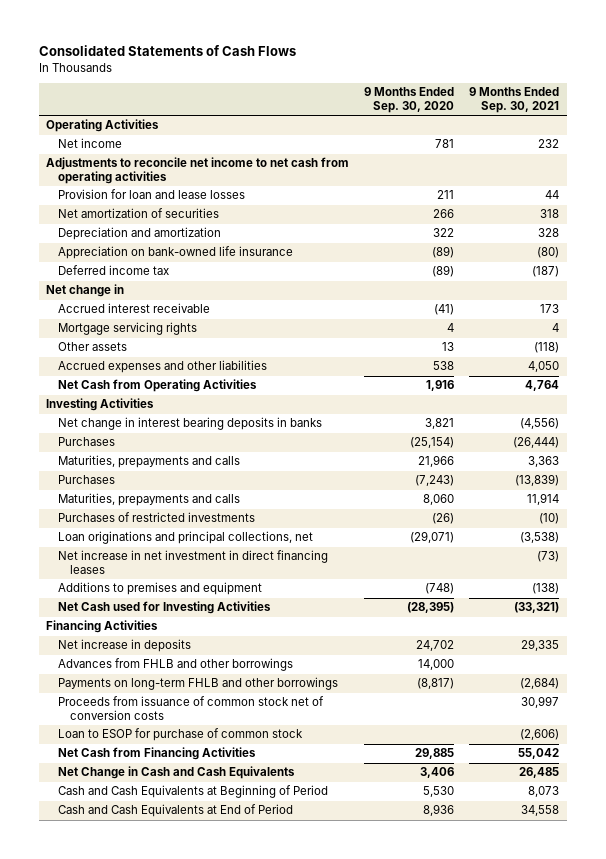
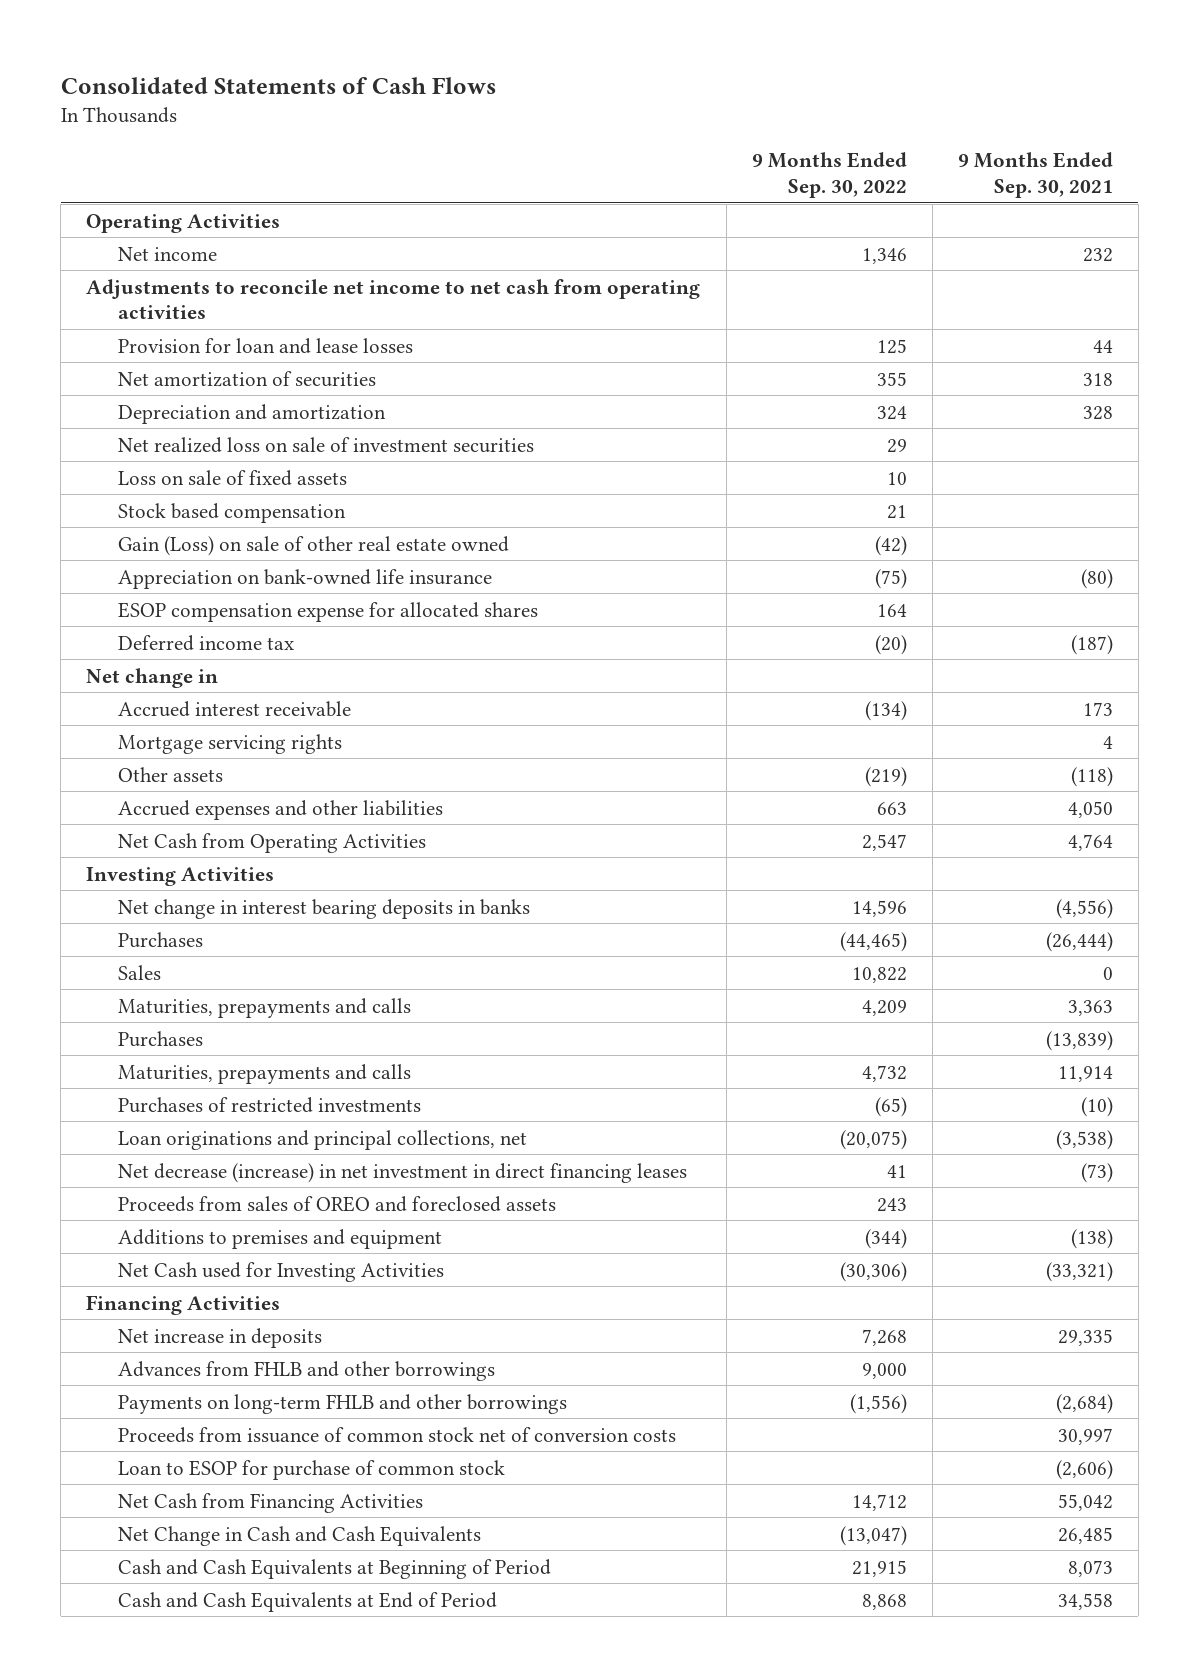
[364,87,455,114] 9 Months Ended Sep. 30, 2020 -> none
none -> [751,152,907,199] 9 Months Ended Sep. 30, 2022
none -> [117,436,534,453] Net realized loss on sale of investment securities
none -> [117,469,347,486] Loss on sale of fixed assets
none -> [117,502,346,523] Stock based compensation
none -> [117,535,509,556] Gain (Loss) on sale of other real estate owned
none -> [117,601,538,622] ESOP compensation expense for allocated shares
none -> [117,964,161,980] Sales
[58,550,329,575] Net increase in net investment in direct financing leases -> [117,1162,687,1183] Net decrease (increase) in net investment in direct financing leases
none -> [117,1195,556,1212] Proceeds from sales of OREO and foreclosed assets

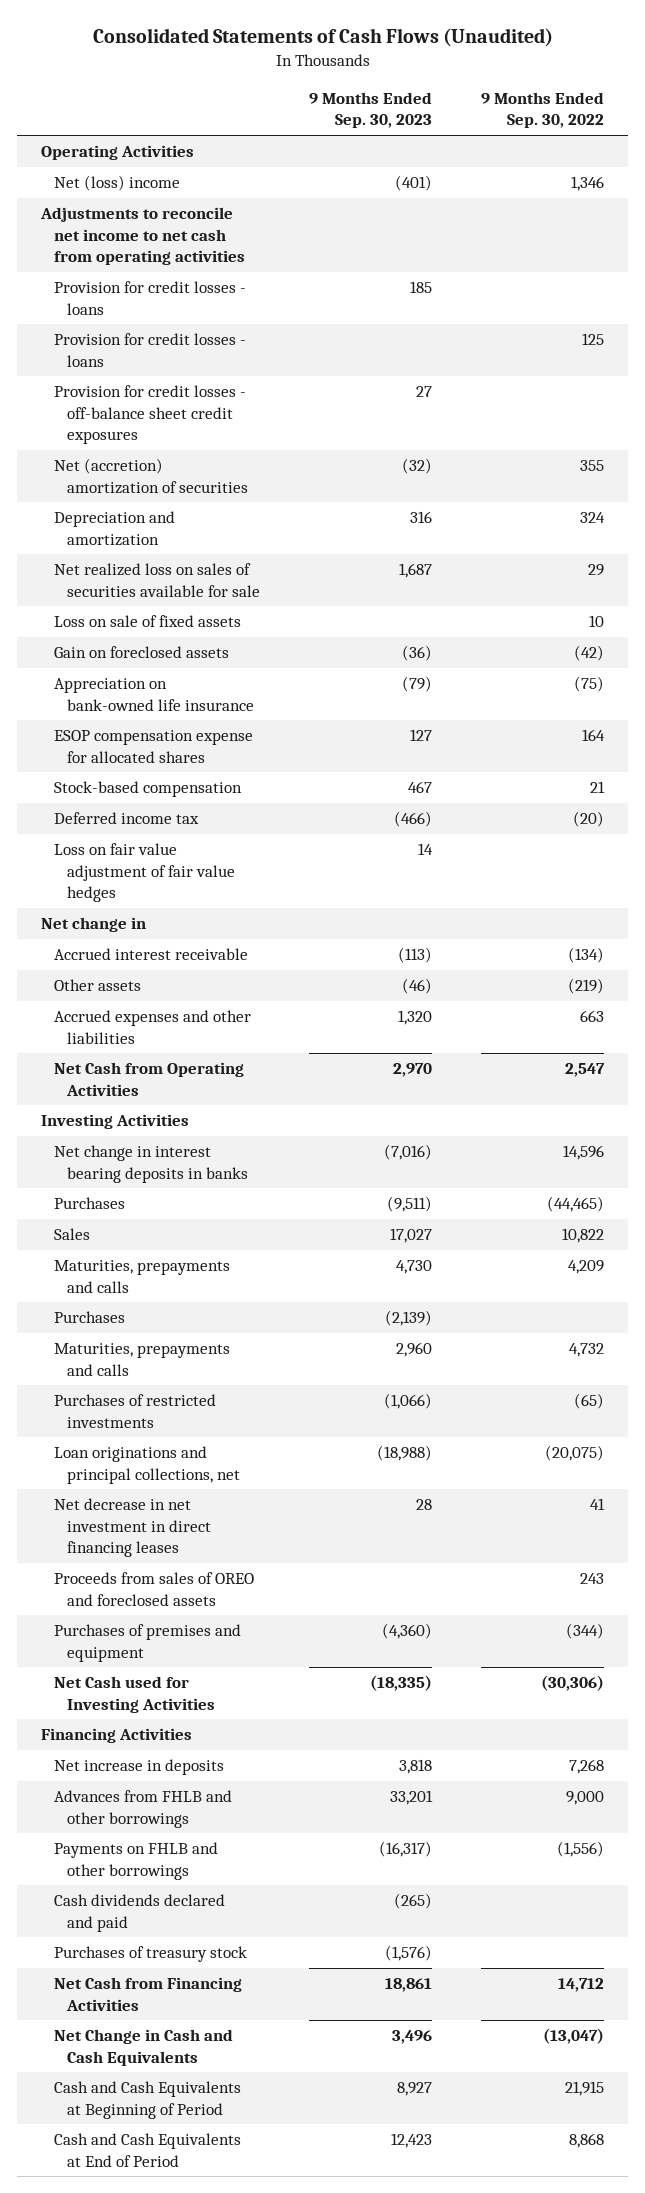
[60,76,496,94] Consolidated Statements of Cash Flows -> [92,28,553,48] Consolidated Statements of Cash Flows (Unaudited)
[957,152,1113,199] 9 Months Ended Sep. 30, 2021 -> none
none -> [308,92,432,129] 9 Months Ended Sep. 30, 2023
[117,246,217,261] Net income -> [54,175,181,192] Net (loss) income
none -> [54,281,247,315] Provision for credit losses - loans
[117,337,413,354] Provision for loan and lease losses -> [54,333,247,367] Provision for credit losses - loans
none -> [54,385,247,444] Provision for credit losses - off-balance sheet credit exposures
[117,370,376,387] Net amortization of securities -> [54,458,248,494] Net (accretion) amortization of securities
[117,436,534,453] Net realized loss on sale of investment securities -> [54,563,260,597] Net realized loss on sales of securities available for sale
[117,502,346,523] Stock based compensation -> none
[117,535,509,556] Gain (Loss) on sale of other real estate owned -> [54,646,230,659] Gain on foreclosed assets
none -> [54,781,243,798] Stock-based compensation
none -> [54,843,235,902] Loss on fair value adjustment of fair value hedges
[117,733,342,754] Mortgage servicing rights -> none
[117,1162,687,1183] Net decrease (increase) in net investment in direct financing leases -> [54,1498,211,1557] Net decrease in net investment in direct financing leases
[117,1228,442,1249] Additions to premises and equipment -> [54,1624,242,1662] Purchases of premises and equipment
[117,1426,676,1443] Proceeds from issuance of common stock net of conversion costs -> none
[117,1459,505,1480] Loan to ESOP for purchase of common stock -> none
[117,1393,567,1414] Payments on long-term FHLB and other borrowings -> [54,1842,219,1880] Payments on FHLB and other borrowings
none -> [54,1894,226,1932] Cash dividends declared and paid
none -> [54,1946,248,1963] Purchases of treasury stock

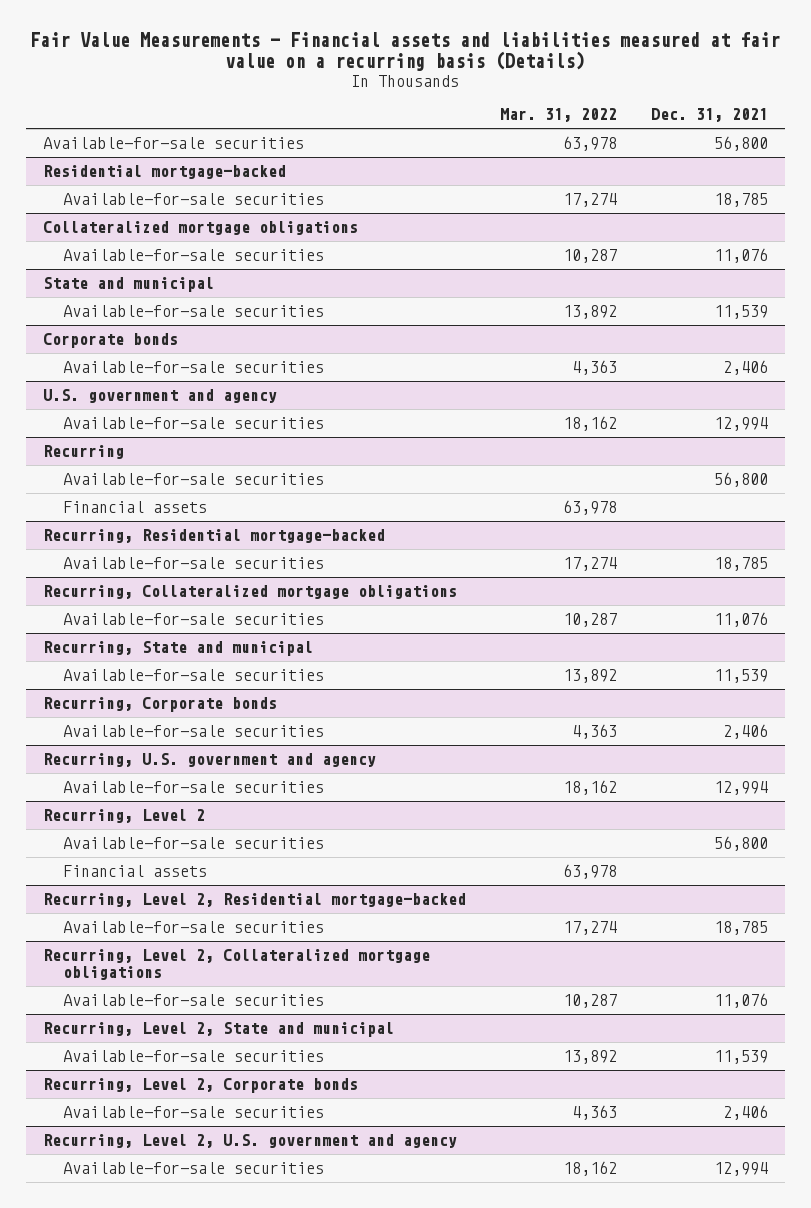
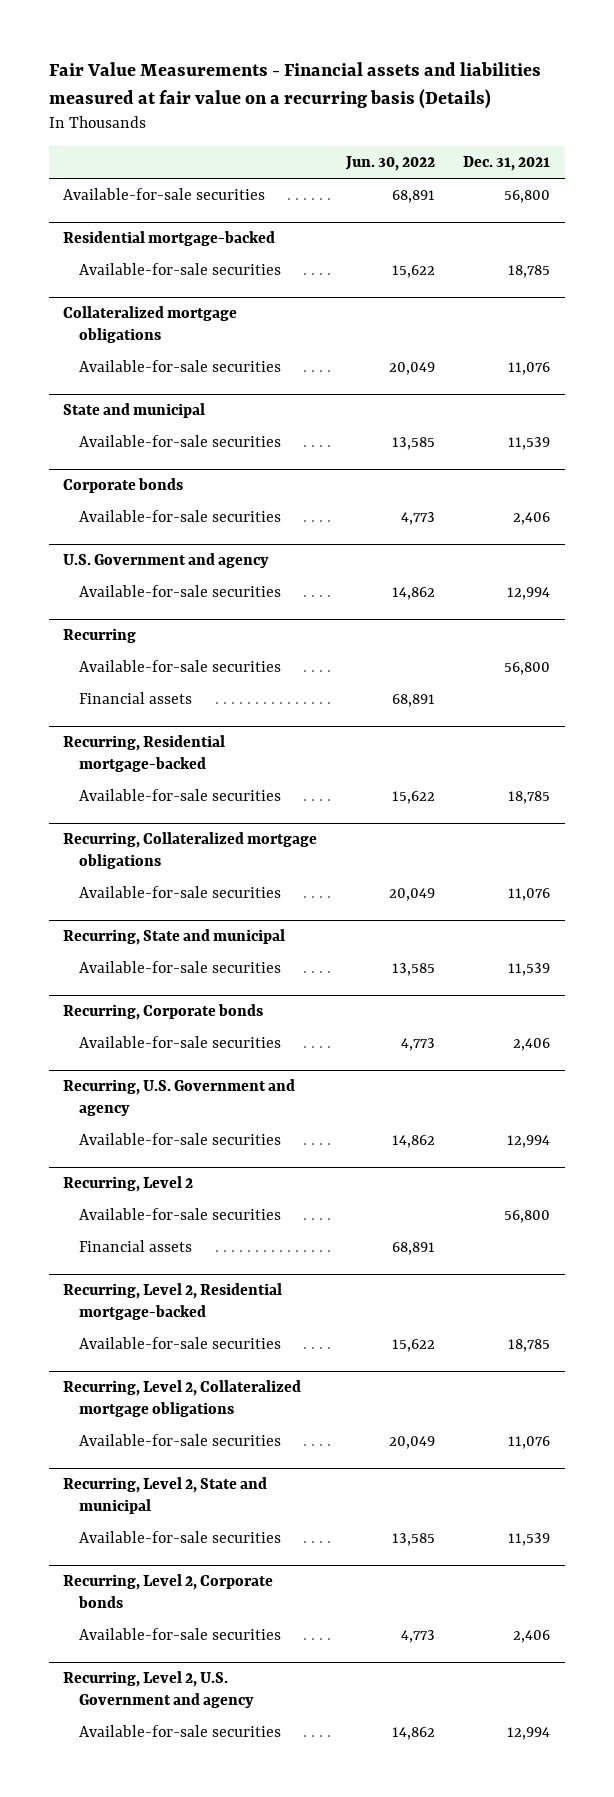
[499,108,617,123] Mar. 31, 2022 -> none
none -> [344,156,435,172] Jun. 30, 2022
[42,389,277,404] U.S. government and agency -> [63,553,270,569] U.S. Government and agency
[42,753,376,768] Recurring, U.S. government and agency -> [63,1079,296,1117] Recurring, U.S. Government and agency
[42,1134,457,1149] Recurring, Level 2, U.S. government and agency -> [63,1671,255,1709] Recurring, Level 2, U.S. Government and agency

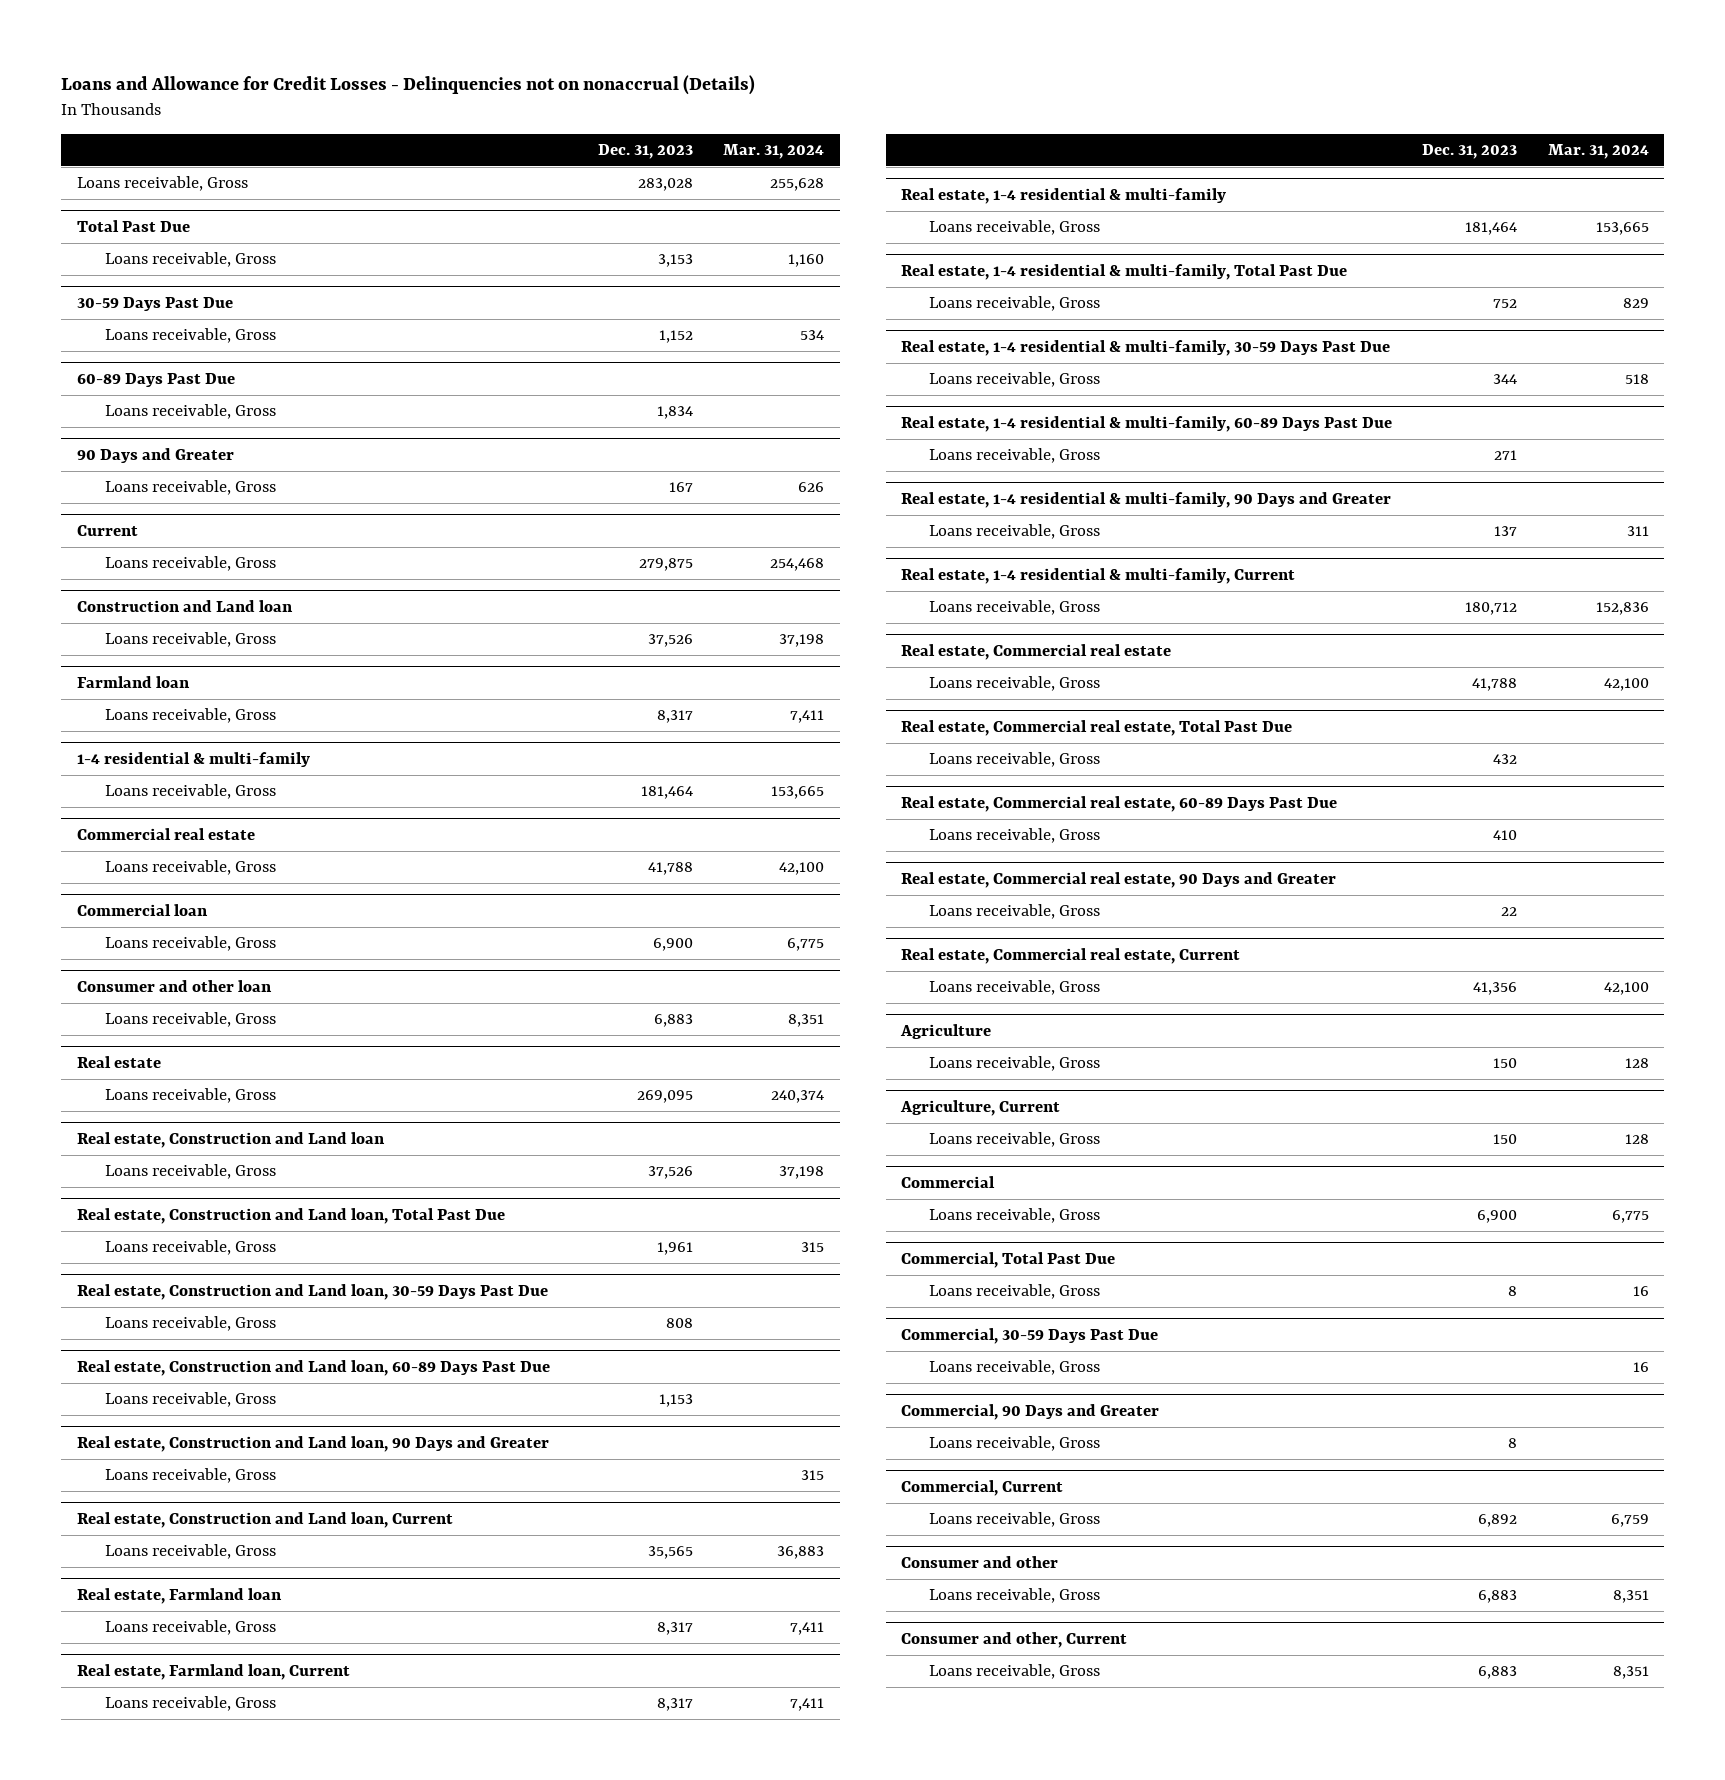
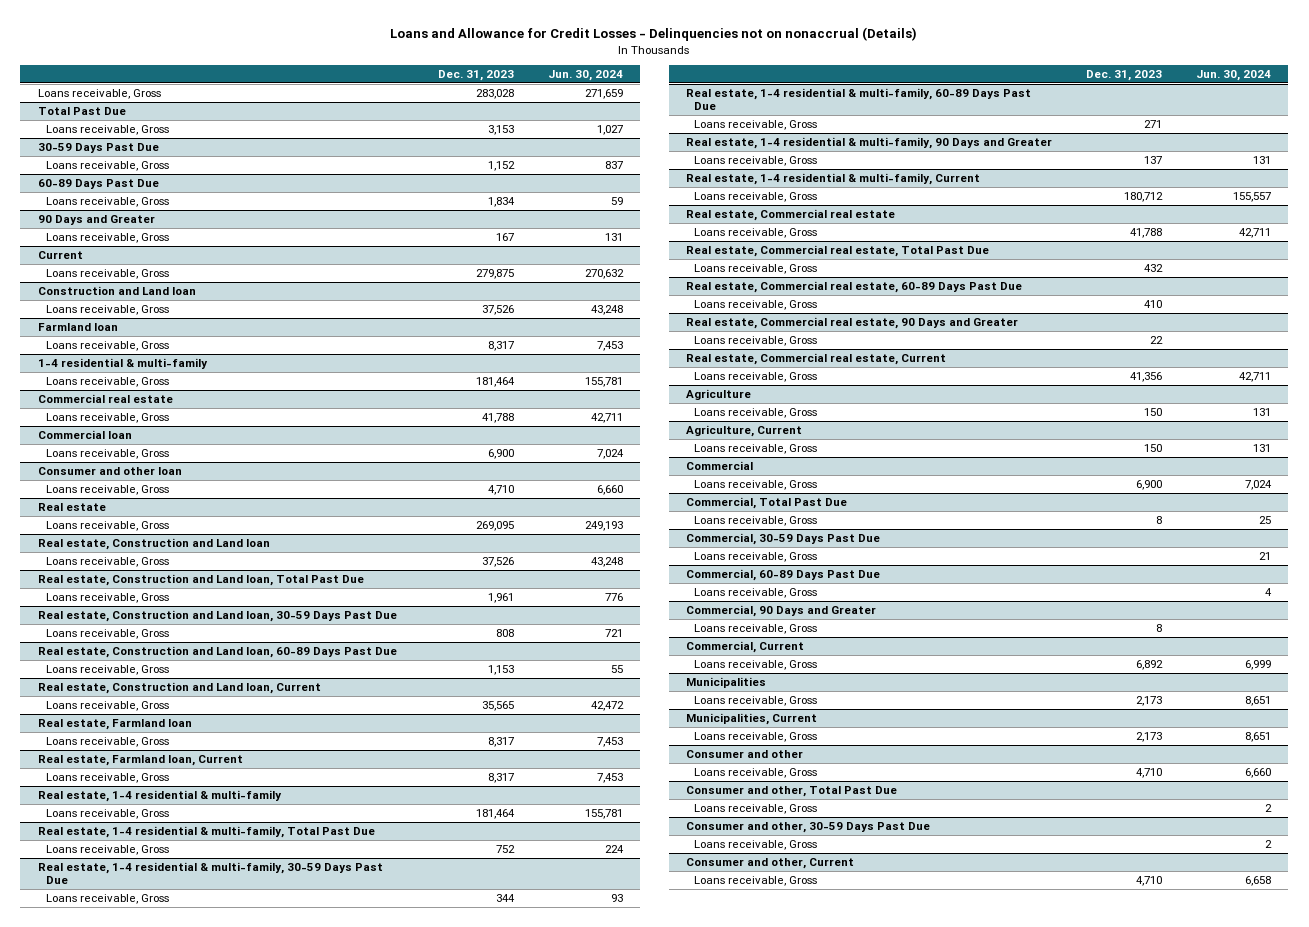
[723,143,825,159] Mar. 31, 2024 -> none
none -> [548,69,624,81] Jun. 30, 2024
[654,1014,694,1028] 6,883 -> [487,484,514,495] 4,710
[76,1436,549,1453] Real estate, Construction and Land loan, 90 Days and Greater -> none
[104,1468,276,1484] Loans receivable, Gross -> none
none -> [685,568,880,581] Commercial, 60-89 Days Past Due
none -> [694,587,818,598] Loans receivable, Gross
none -> [685,676,766,688] Municipalities
none -> [694,695,818,706] Loans receivable, Gross
none -> [685,712,817,725] Municipalities, Current
none -> [694,731,818,742] Loans receivable, Gross
[1478,1590,1518,1604] 6,883 -> [1136,767,1163,778] 4,710
none -> [685,785,897,797] Consumer and other, Total Past Due
none -> [694,803,818,814] Loans receivable, Gross
none -> [685,821,930,833] Consumer and other, 30-59 Days Past Due
none -> [694,839,818,850] Loans receivable, Gross
[1478,1666,1518,1680] 6,883 -> [1136,875,1163,886] 4,710

